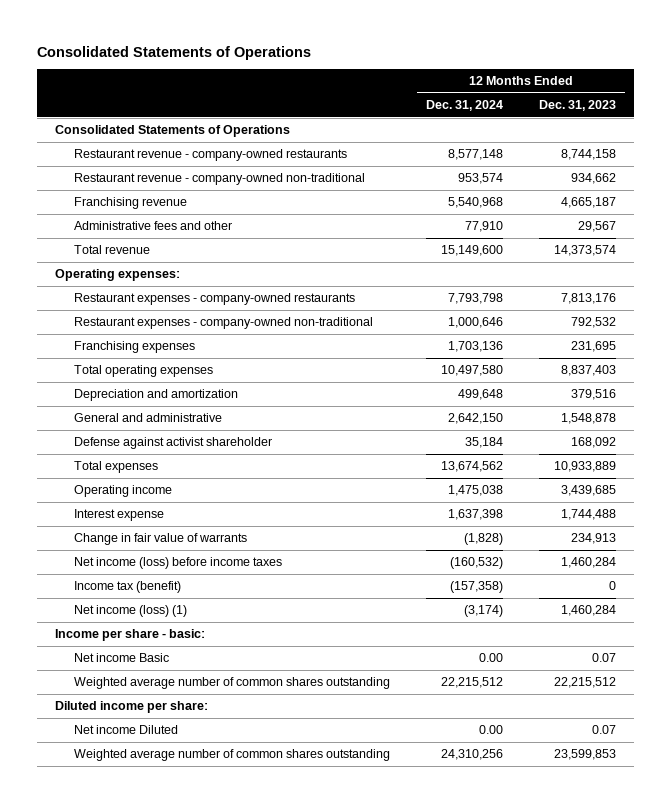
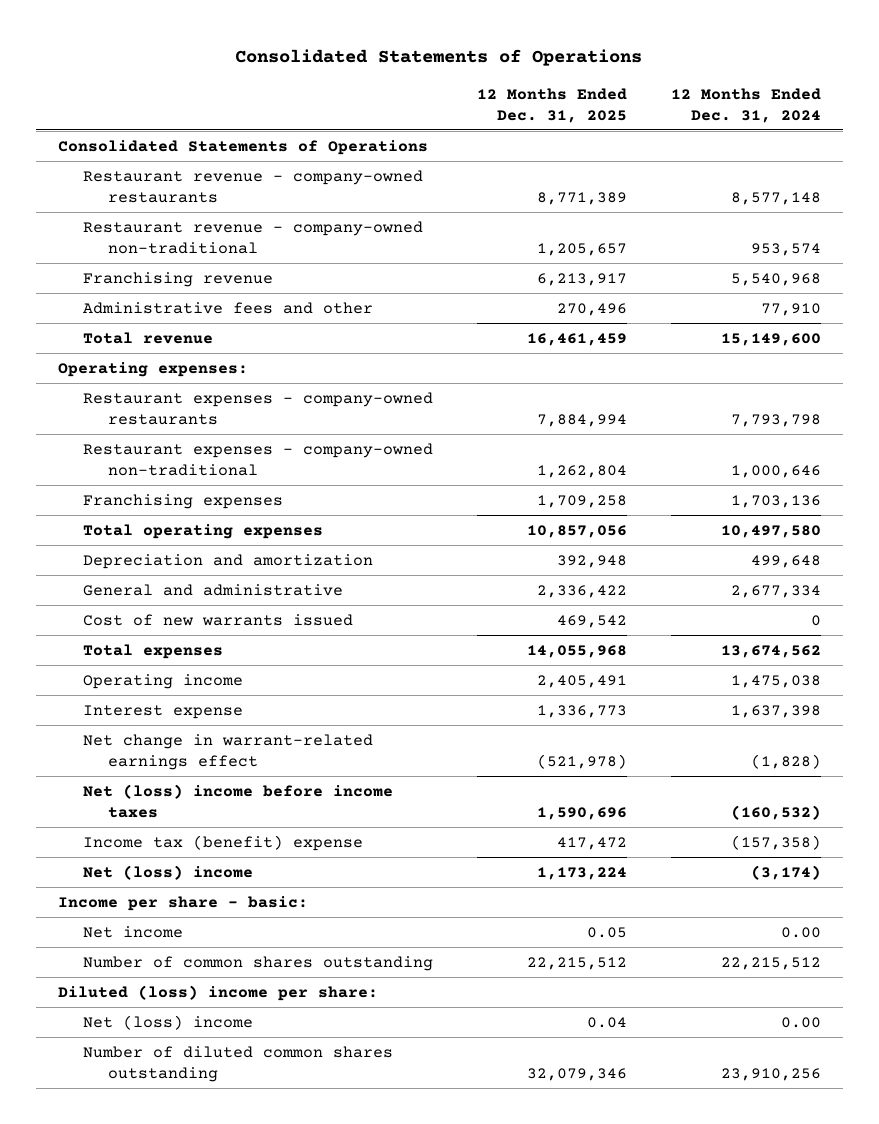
[538,100,616,112] Dec. 31, 2023 -> none
none -> [477,87,628,123] 12 Months Ended Dec. 31, 2025
[73,437,272,450] Defense against activist shareholder -> none
[447,413,503,425] 2,642,150 -> [730,584,821,598] 2,677,334
none -> [83,613,354,626] Cost of new warrants issued
[73,533,247,546] Change in fair value of warrants -> [83,733,374,770] Net change in warrant-related earnings effect
[73,557,282,570] Net income (loss) before income taxes -> [83,783,394,818] Net (loss) income before income taxes
[73,581,181,594] Income tax (benefit) -> [83,834,364,851] Income tax (benefit) expense
[73,605,187,618] Net income (loss) (1) -> [83,864,254,880] Net (loss) income
[73,653,169,663] Net income Basic -> [83,925,184,938] Net income
[73,677,390,690] Weighted average number of common shares outstanding -> [83,955,434,971] Number of common shares outstanding
[55,701,209,714] Diluted income per share: -> [58,984,379,1001] Diluted (loss) income per share:
[73,725,178,735] Net income Diluted -> [83,1014,254,1030] Net (loss) income
[73,749,390,762] Weighted average number of common shares outstanding -> [83,1045,394,1082] Number of diluted common shares outstanding
[440,749,503,761] 24,310,256 -> [720,1067,821,1081] 23,910,256

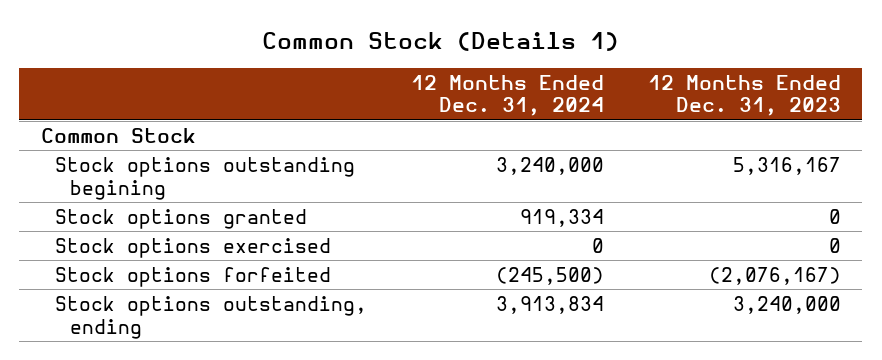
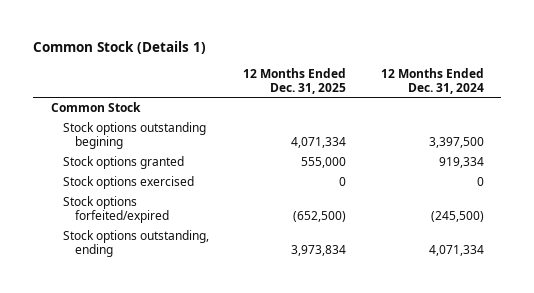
[647,74,841,117] 12 Months Ended Dec. 31, 2023 -> none
none -> [243,67,347,94] 12 Months Ended Dec. 31, 2025
[495,156,604,175] 3,240,000 -> [428,137,484,149] 3,397,500
[55,266,332,287] Stock options forfeited -> [62,196,170,224] Stock options forfeited/expired
[495,295,604,314] 3,913,834 -> [428,245,484,257] 4,071,334

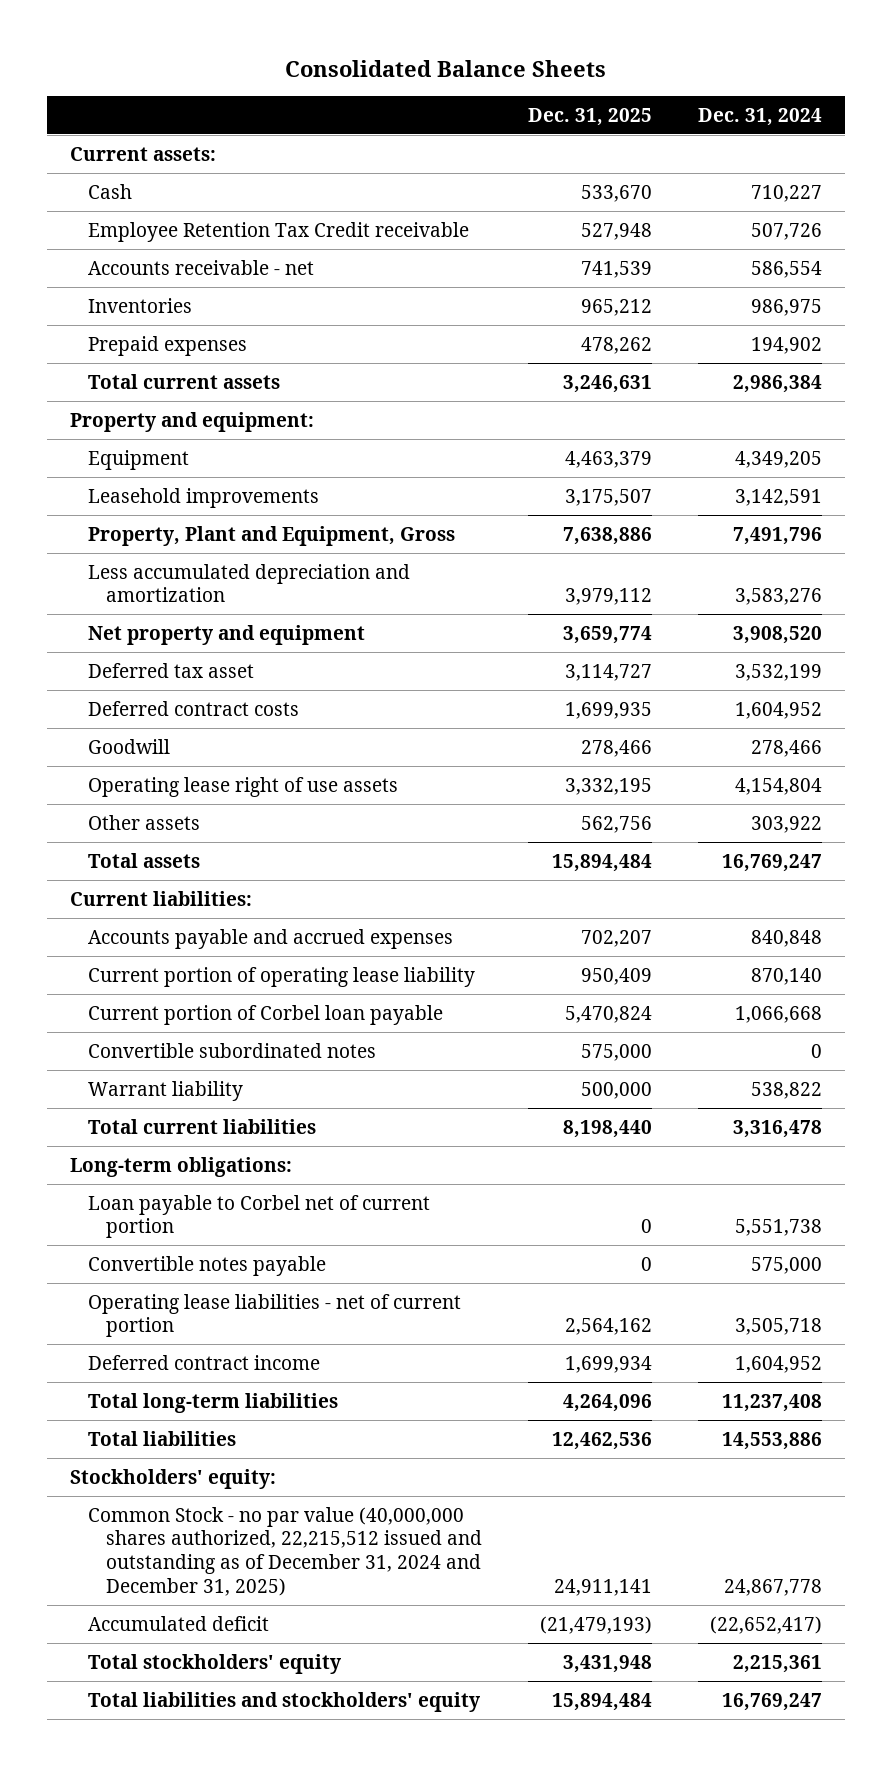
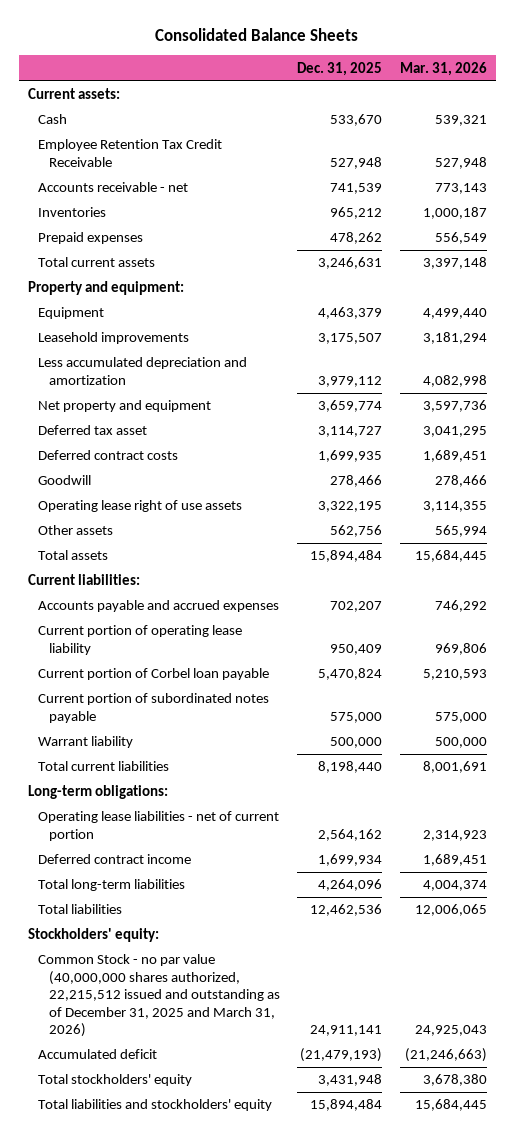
[697,107,822,126] Dec. 31, 2024 -> none
none -> [400,61,488,76] Mar. 31, 2026
[87,221,469,242] Employee Retention Tax Credit receivable -> [38,139,223,167] Employee Retention Tax Credit Receivable
[87,525,455,546] Property, Plant and Equipment, Gross -> none
[564,777,652,795] 3,332,195 -> [318,501,383,513] 3,322,195
[87,1042,376,1058] Convertible subordinated notes -> [38,693,270,723] Current portion of subordinated notes payable
[87,1194,430,1239] Loan payable to Corbel net of current portion -> none
[87,1255,326,1276] Convertible notes payable -> none
[87,1506,482,1596] Common Stock - no par value (40,000,000 shares authorized, 22,215,512 issued and outstanding as of December 31, 2024 and December 31, 2025) -> [38,954,280,1038] Common Stock - no par value (40,000,000 shares authorized, 22,215,512 issued and outstanding as of December 31, 2025 and March 31, 2026)

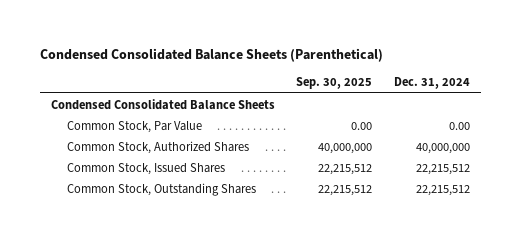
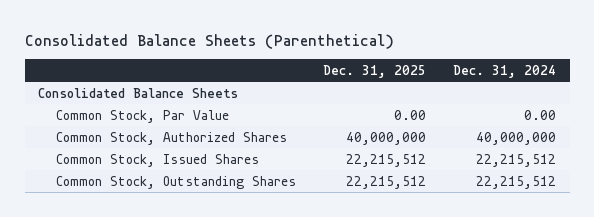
[40,48,384,63] Condensed Consolidated Balance Sheets (Parenthetical) -> [24,33,394,49] Consolidated Balance Sheets (Parenthetical)
[296,77,373,90] Sep. 30, 2025 -> none
none -> [323,65,427,79] Dec. 31, 2025
[50,98,275,110] Condensed Consolidated Balance Sheets -> [38,87,239,98] Consolidated Balance Sheets

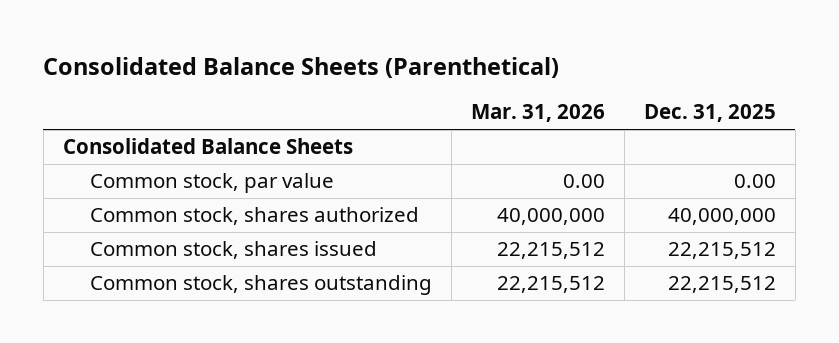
[453,65,557,79] Dec. 31, 2024 -> none
none -> [470,104,605,123] Mar. 31, 2026
[56,109,230,123] Common Stock, Par Value -> [89,173,334,194] Common stock, par value
[56,131,288,145] Common Stock, Authorized Shares -> [89,207,419,226] Common stock, shares authorized
[56,153,260,167] Common Stock, Issued Shares -> [89,241,377,260] Common stock, shares issued
[56,175,297,189] Common Stock, Outstanding Shares -> [89,275,432,296] Common stock, shares outstanding

